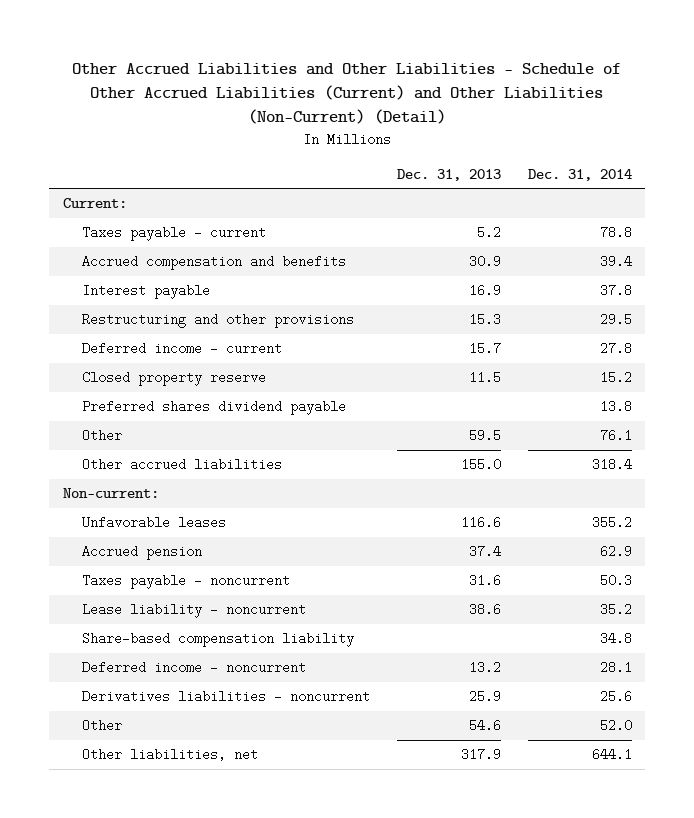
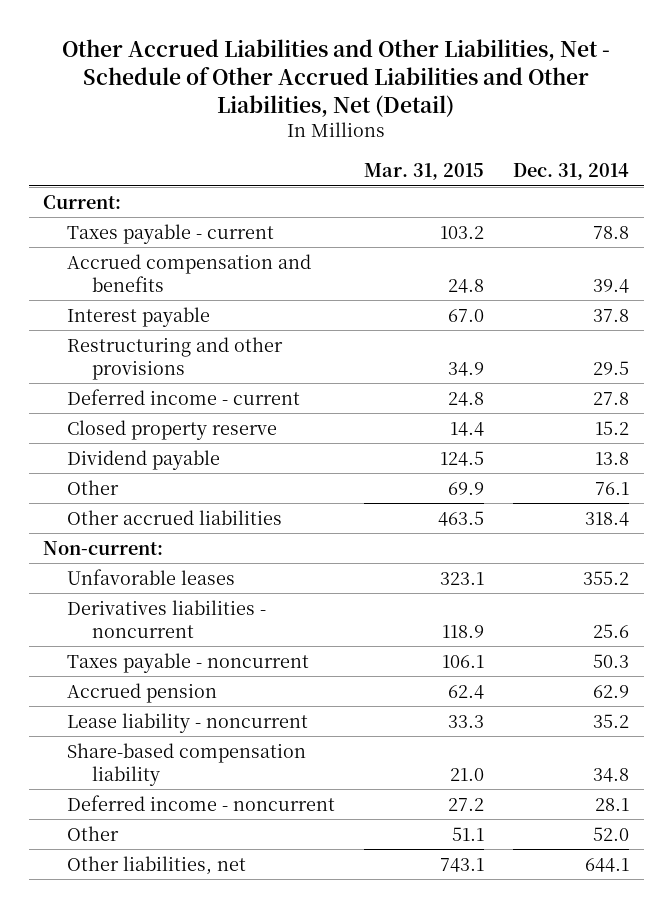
[72,62,622,125] Other Accrued Liabilities and Other Liabilities - Schedule of Other Accrued Liabilities (Current) and Other Liabilities (Non-Current) (Detail) -> [62,38,611,117] Other Accrued Liabilities and Other Liabilities, Net - Schedule of Other Accrued Liabilities and Other Liabilities, Net (Detail)
[396,168,501,181] Dec. 31, 2013 -> none
none -> [364,163,485,181] Mar. 31, 2015
[82,400,347,416] Preferred shares dividend payable -> [67,449,221,470] Dividend payable
[82,690,371,704] Derivatives liabilities - noncurrent -> [67,599,267,638] Derivatives liabilities - noncurrent
[82,545,203,561] Accrued pension -> [67,682,218,703] Accrued pension

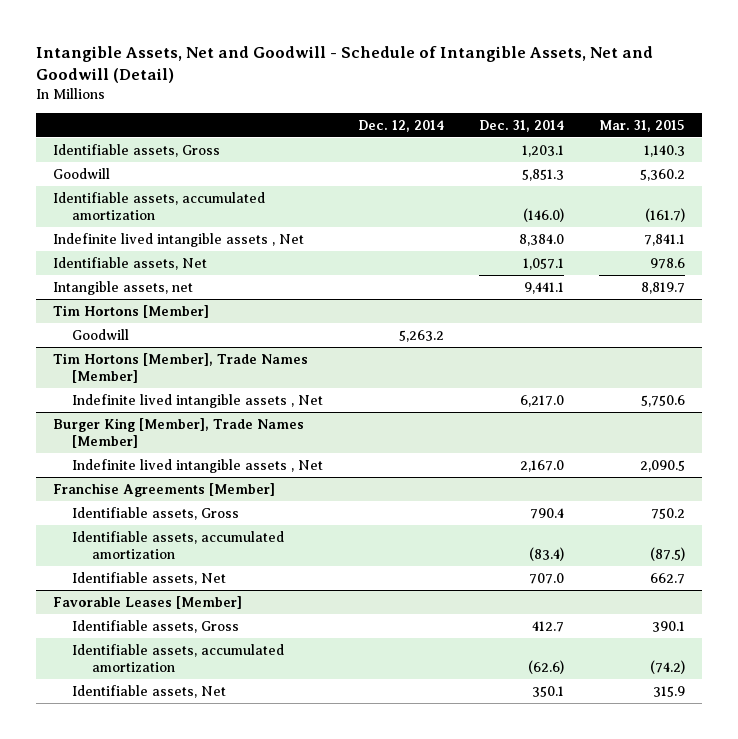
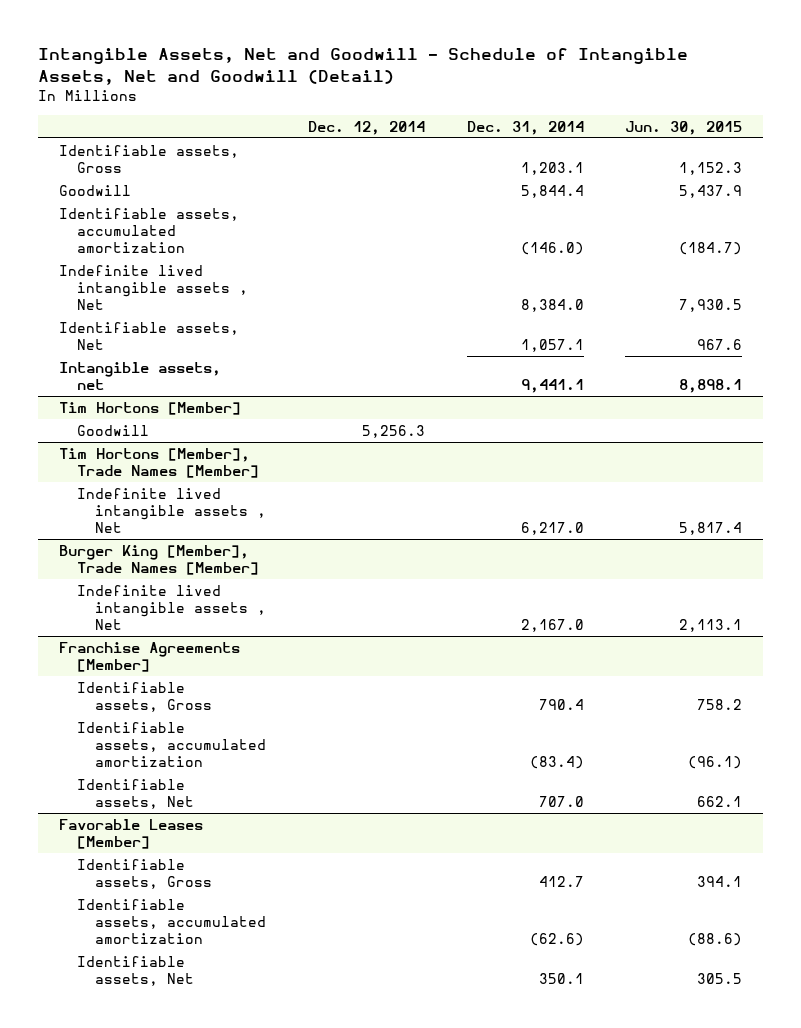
[599,120,686,133] Mar. 31, 2015 -> none
none -> [625,120,743,135] Jun. 30, 2015
[522,168,565,181] 5,851.3 -> [520,184,584,198] 5,844.4
[399,329,445,342] 5,263.2 -> [361,424,425,438] 5,256.3

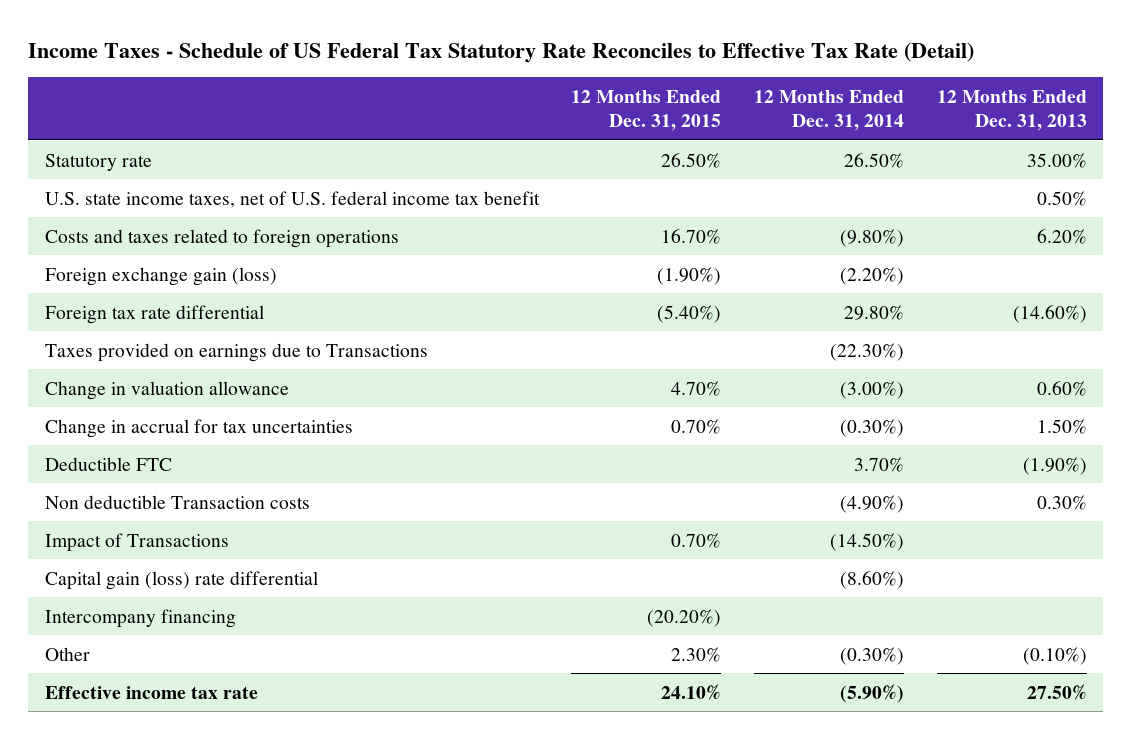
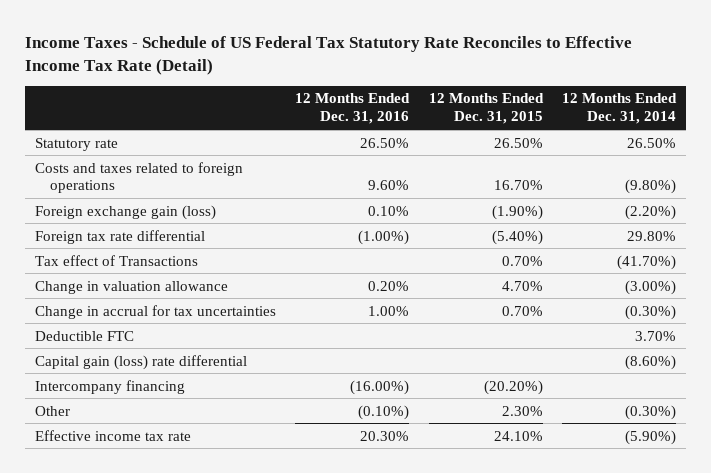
[28,42,975,64] Income Taxes - Schedule of US Federal Tax Statutory Rate Reconciles to Effective Tax Rate (Detail) -> [24,35,632,75] Income Taxes - Schedule of US Federal Tax Statutory Rate Reconciles to Effective Income Tax Rate (Detail)
[937,89,1088,132] 12 Months Ended Dec. 31, 2013 -> none
none -> [295,93,411,125] 12 Months Ended Dec. 31, 2016
[44,190,540,208] U.S. state income taxes, net of U.S. federal income tax benefit -> none
[44,342,428,362] Taxes provided on earnings due to Transactions -> none
none -> [34,254,198,266] Tax effect of Transactions
[44,494,310,509] Non deductible Transaction costs -> none
[44,532,229,552] Impact of Transactions -> none

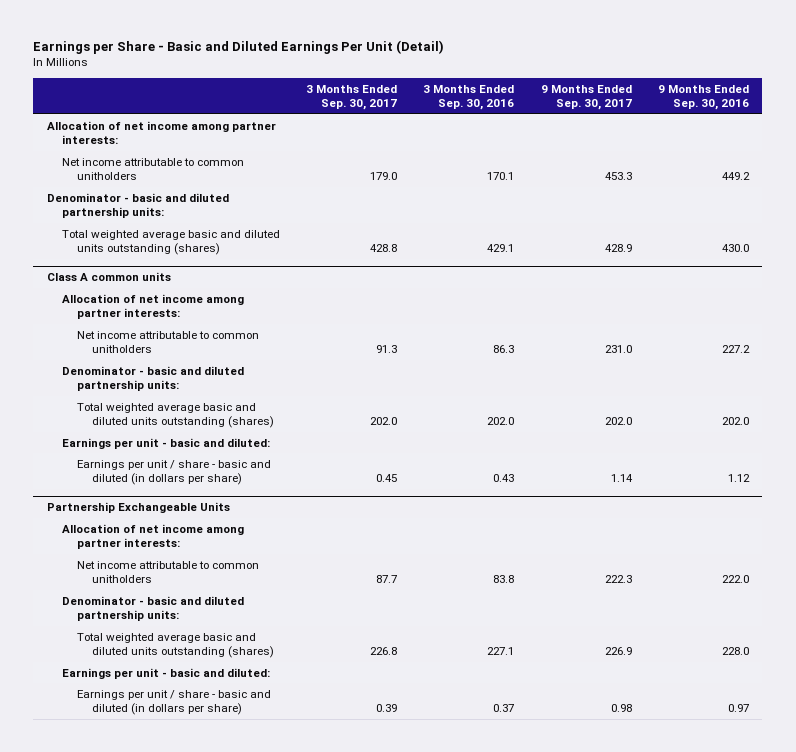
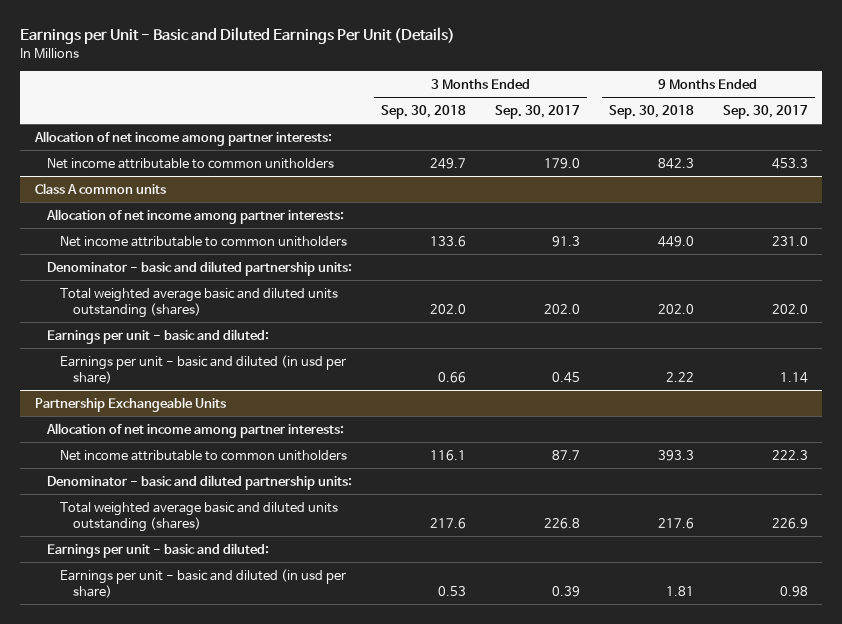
[33,40,445,55] Earnings per Share - Basic and Diluted Earnings Per Unit (Detail) -> [20,27,456,45] Earnings per Unit - Basic and Diluted Earnings Per Unit (Details)
[423,84,515,111] 3 Months Ended Sep. 30, 2016 -> none
[658,84,750,111] 9 Months Ended Sep. 30, 2016 -> none
none -> [381,104,467,119] Sep. 30, 2018
none -> [608,104,694,119] Sep. 30, 2018
[46,192,229,219] Denominator - basic and diluted partnership units: -> none
[61,229,280,256] Total weighted average basic and diluted units outstanding (shares) -> none
[76,459,271,486] Earnings per unit / share - basic and diluted (in dollars per share) -> [60,354,347,385] Earnings per unit - basic and diluted (in usd per share)
[76,689,271,716] Earnings per unit / share - basic and diluted (in dollars per share) -> [60,568,347,599] Earnings per unit - basic and diluted (in usd per share)

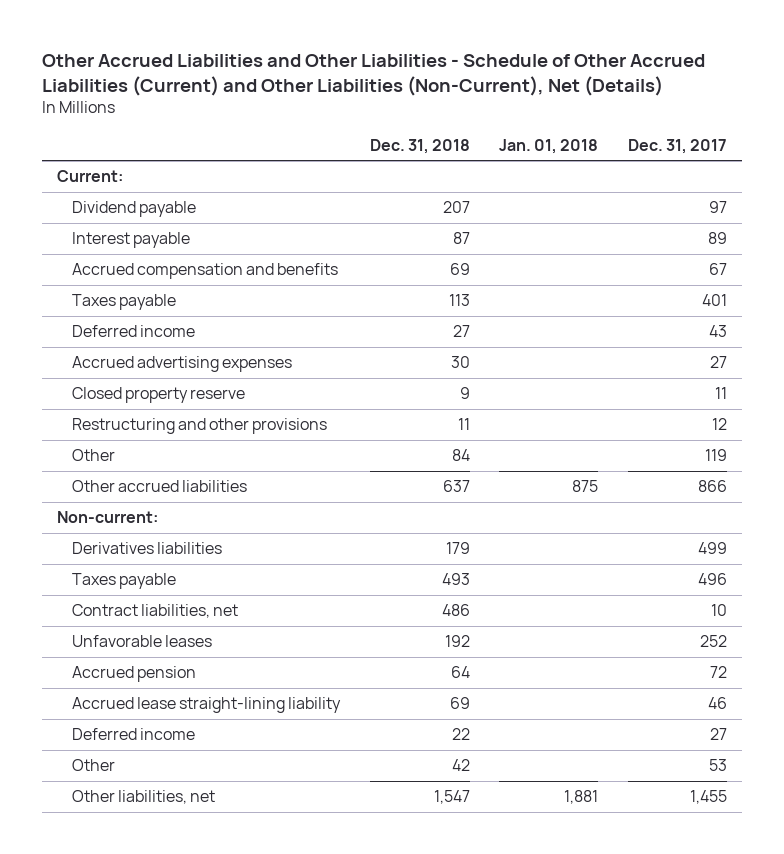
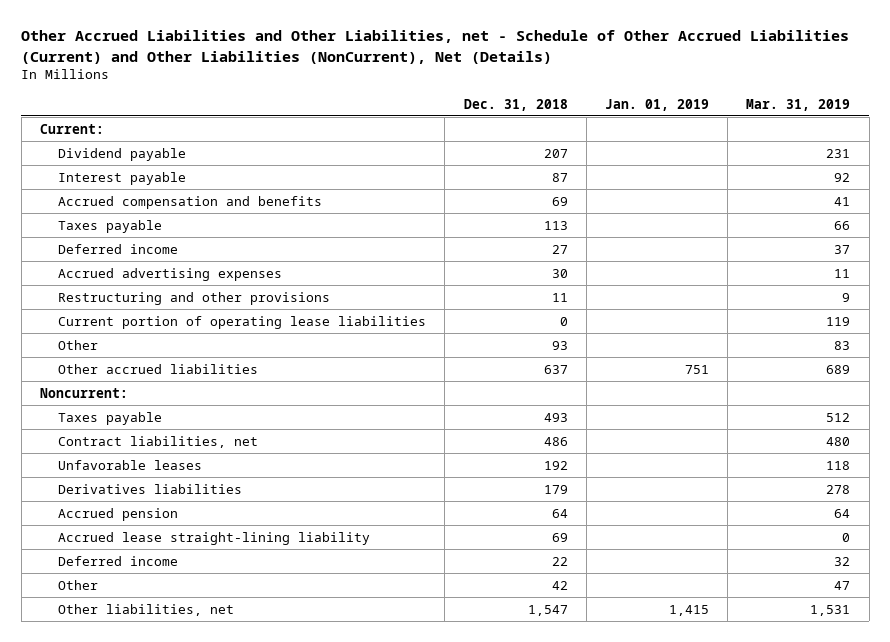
[42,53,706,96] Other Accrued Liabilities and Other Liabilities - Schedule of Other Accrued Liabilities (Current) and Other Liabilities (Non-Current), Net (Details) -> [21,30,850,64] Other Accrued Liabilities and Other Liabilities, net - Schedule of Other Accrued Liabilities (Current) and Other Liabilities (NonCurrent), Net (Details)
[499,138,599,154] Jan. 01, 2018 -> none
[627,138,727,154] Dec. 31, 2017 -> none
none -> [605,98,710,111] Jan. 01, 2019
none -> [746,98,851,111] Mar. 31, 2019
[71,387,245,404] Closed property reserve -> none
none -> [58,315,427,329] Current portion of operating lease liabilities
[451,449,470,462] 84 -> [551,340,568,350] 93
[56,511,158,524] Non-current: -> [40,387,129,398] Noncurrent:
[71,542,222,555] Derivatives liabilities -> [58,483,243,494] Derivatives liabilities

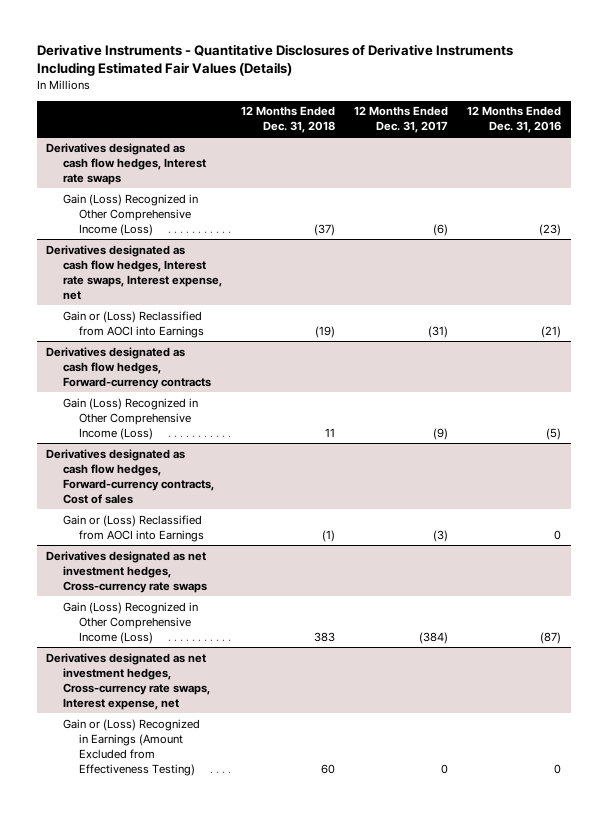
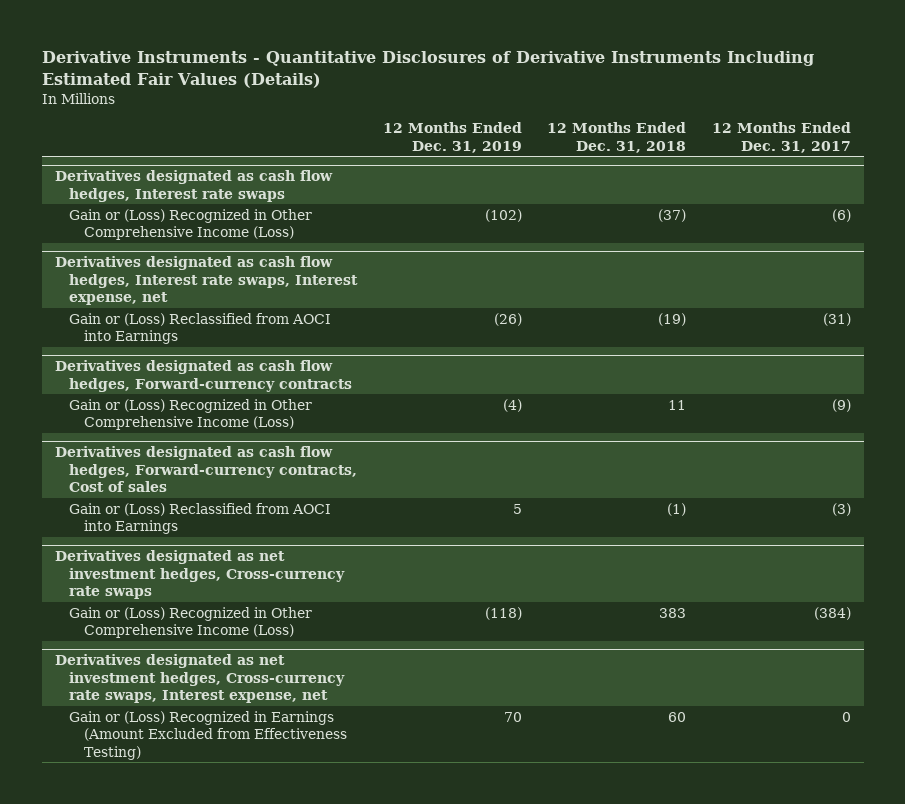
[467,106,562,134] 12 Months Ended Dec. 31, 2016 -> none
none -> [382,122,522,153] 12 Months Ended Dec. 31, 2019
[62,193,198,236] Gain (Loss) Recognized in Other Comprehensive Income (Loss) -> [69,208,313,241] Gain or (Loss) Recognized in Other Comprehensive Income (Loss)
[62,397,198,440] Gain (Loss) Recognized in Other Comprehensive Income (Loss) -> [69,398,313,431] Gain or (Loss) Recognized in Other Comprehensive Income (Loss)
[62,601,198,644] Gain (Loss) Recognized in Other Comprehensive Income (Loss) -> [69,606,313,639] Gain or (Loss) Recognized in Other Comprehensive Income (Loss)

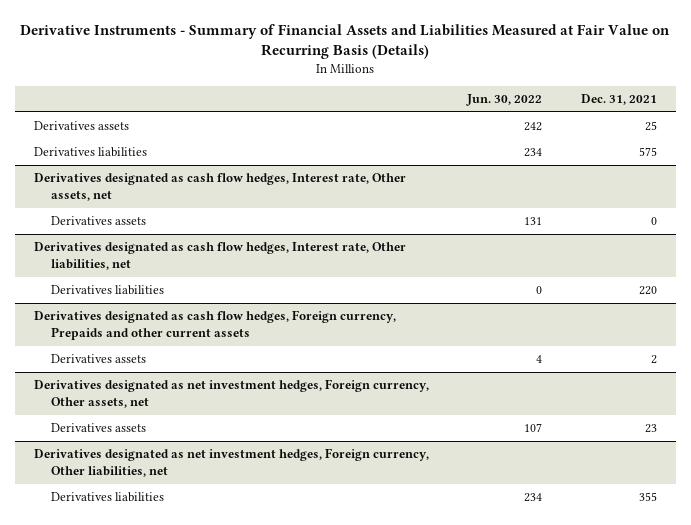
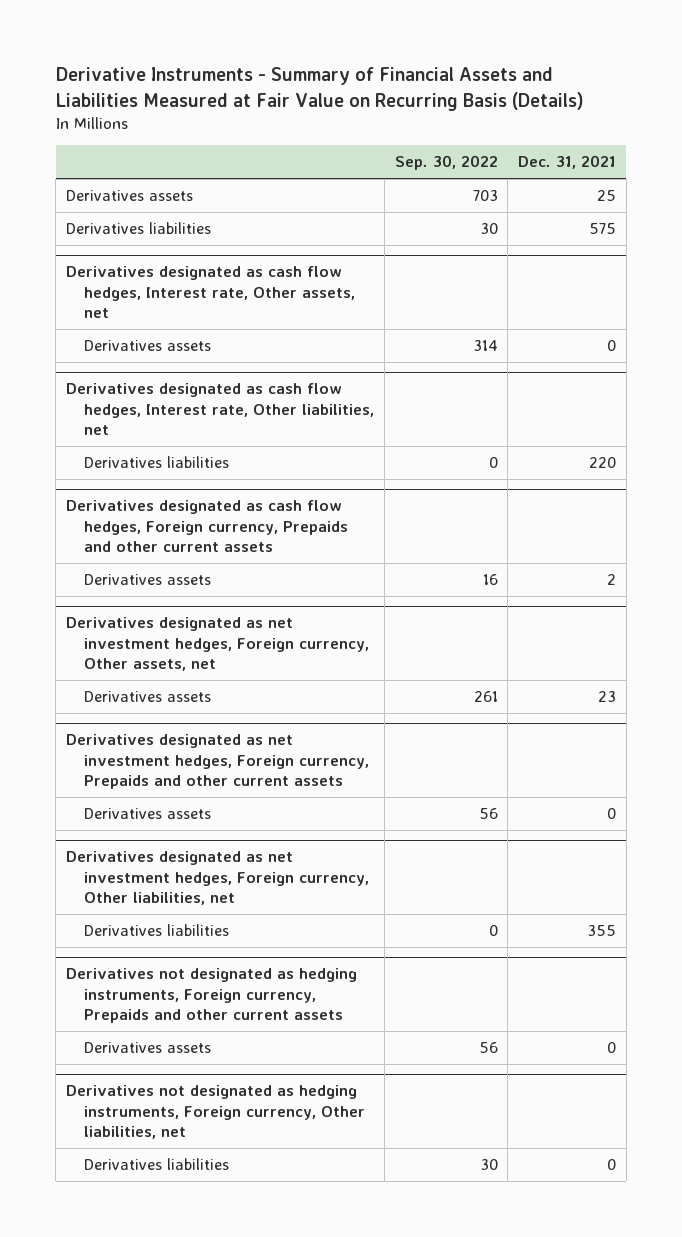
[466,93,543,106] Jun. 30, 2022 -> none
none -> [394,155,498,171] Sep. 30, 2022
none -> [65,734,370,790] Derivatives designated as net investment hedges, Foreign currency, Prepaids and other current assets
none -> [84,808,212,820] Derivatives assets
none -> [65,968,357,1024] Derivatives not designated as hedging instruments, Foreign currency, Prepaids and other current assets
none -> [84,1042,212,1054] Derivatives assets
none -> [65,1085,366,1140] Derivatives not designated as hedging instruments, Foreign currency, Other liabilities, net
none -> [84,1158,230,1171] Derivatives liabilities

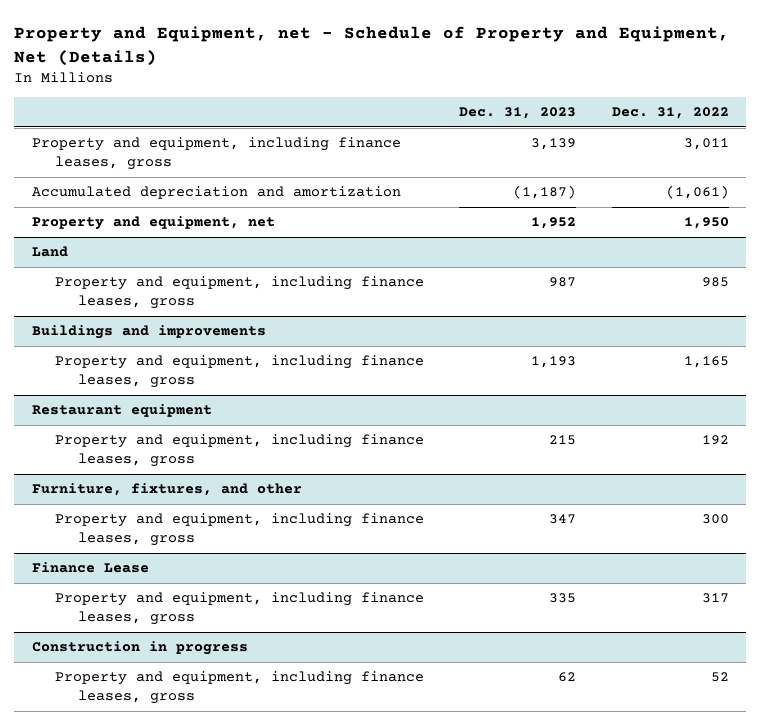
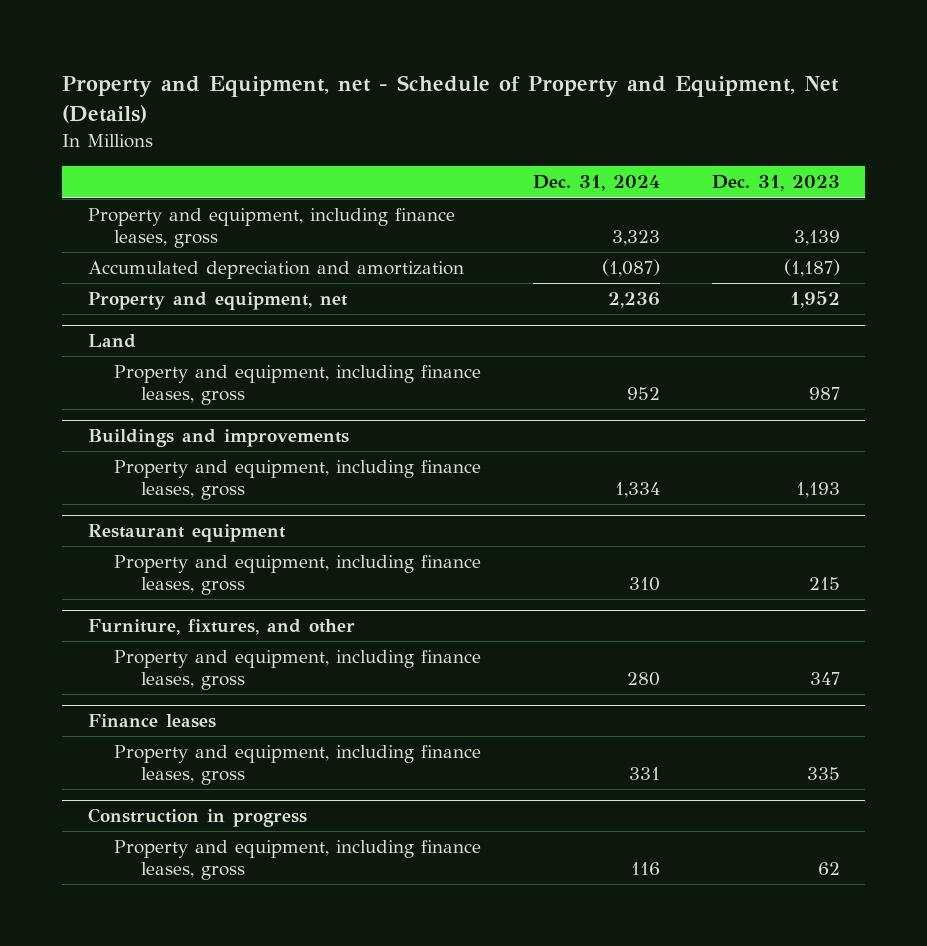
[611,107,729,120] Dec. 31, 2022 -> none
none -> [532,175,660,192] Dec. 31, 2024
[32,562,150,574] Finance Lease -> [87,714,216,729] Finance leases

